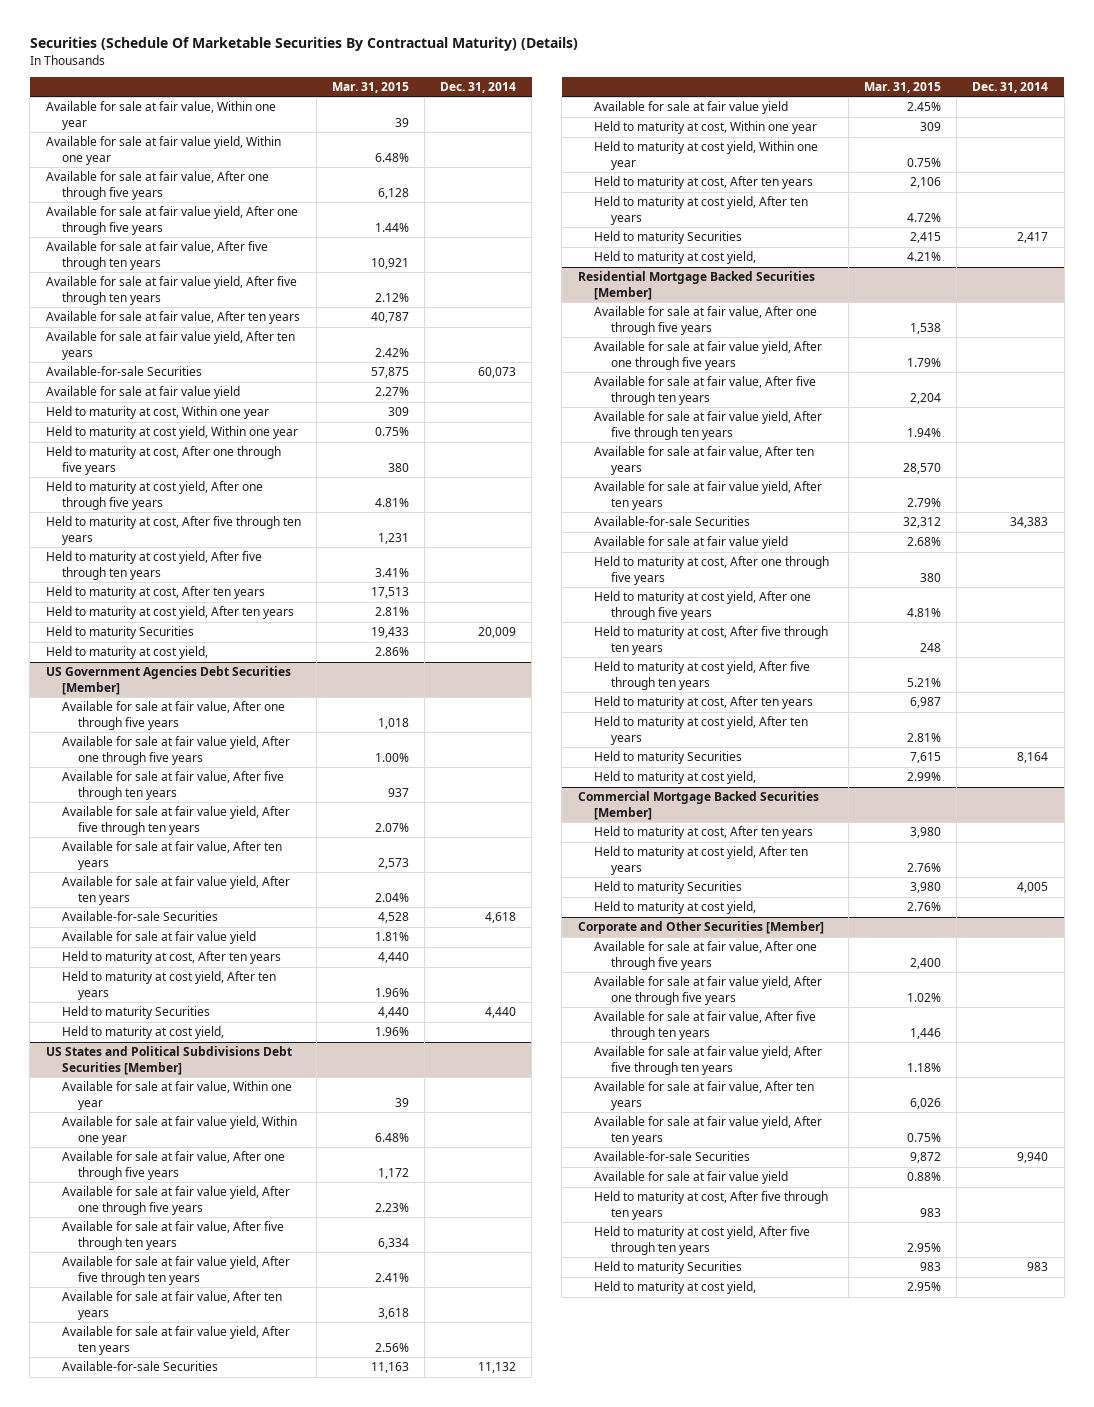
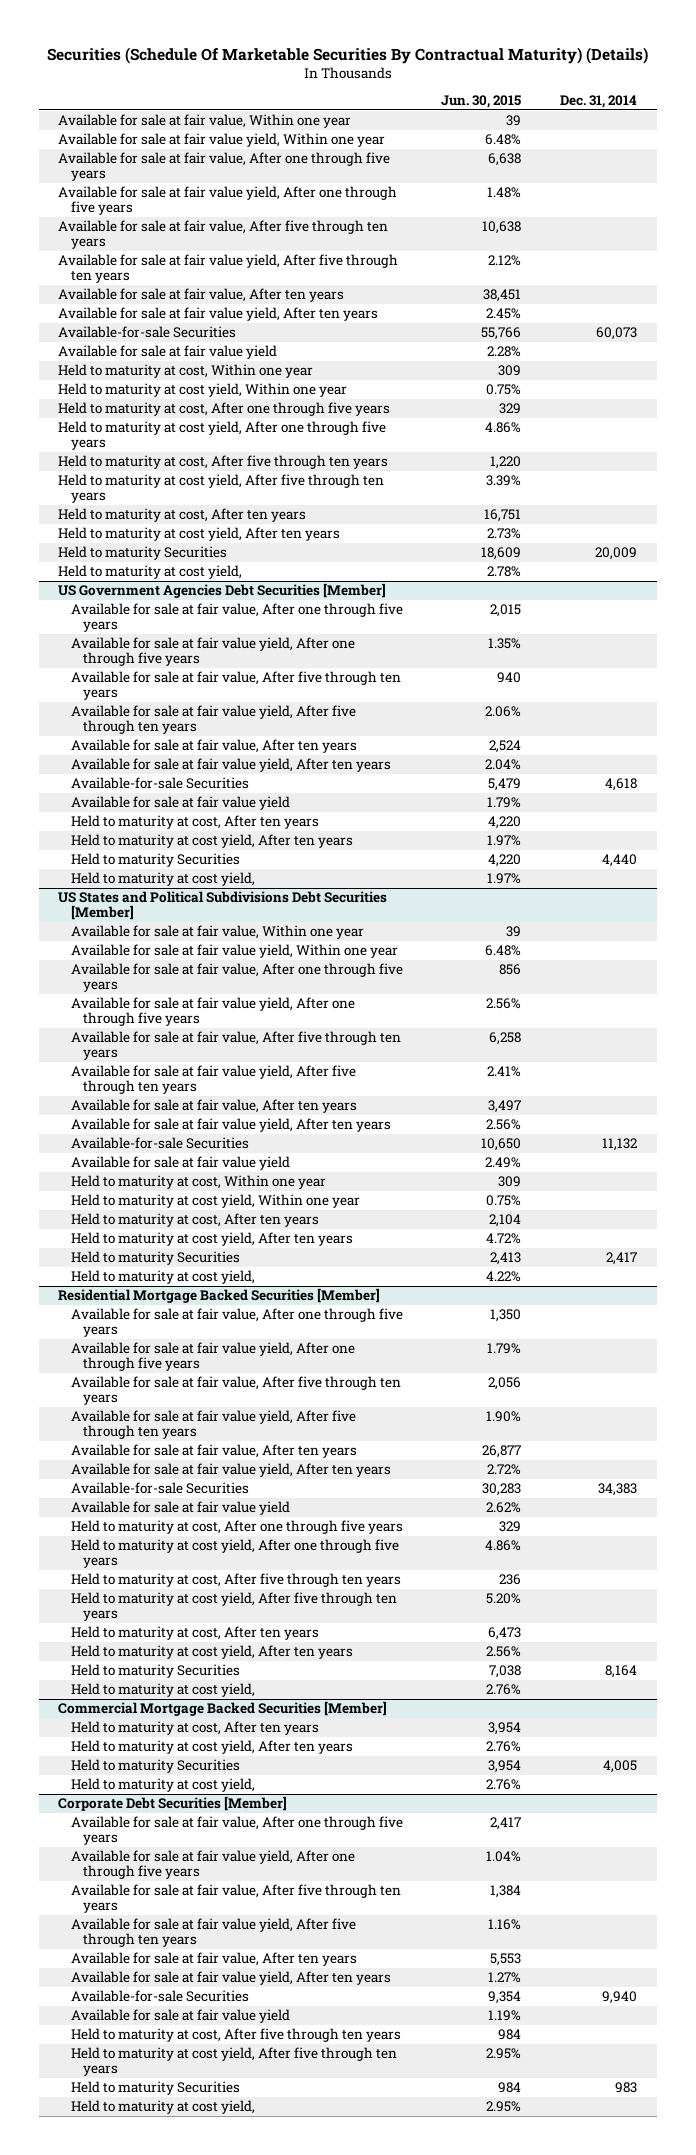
[331,81,409,93] Mar. 31, 2015 -> none
none -> [441,95,522,109] Jun. 30, 2015
[577,921,824,935] Corporate and Other Securities [Member] -> [58,1796,288,1812] Corporate Debt Securities [Member]

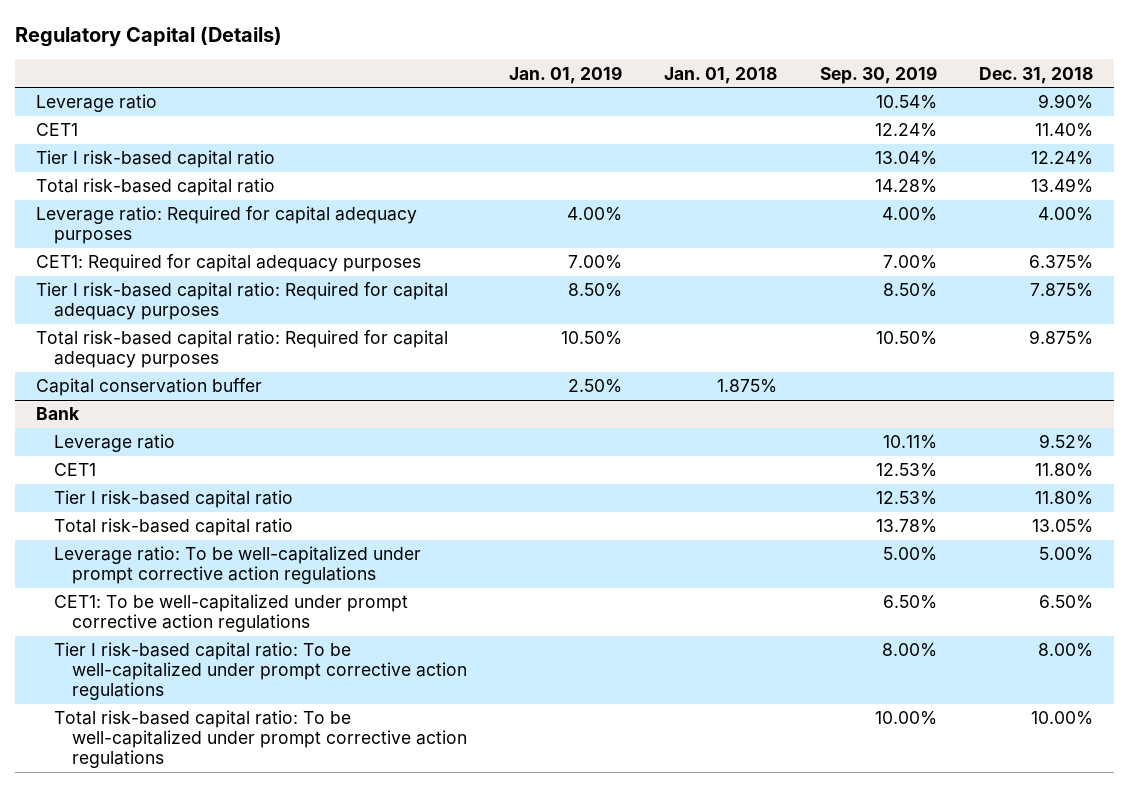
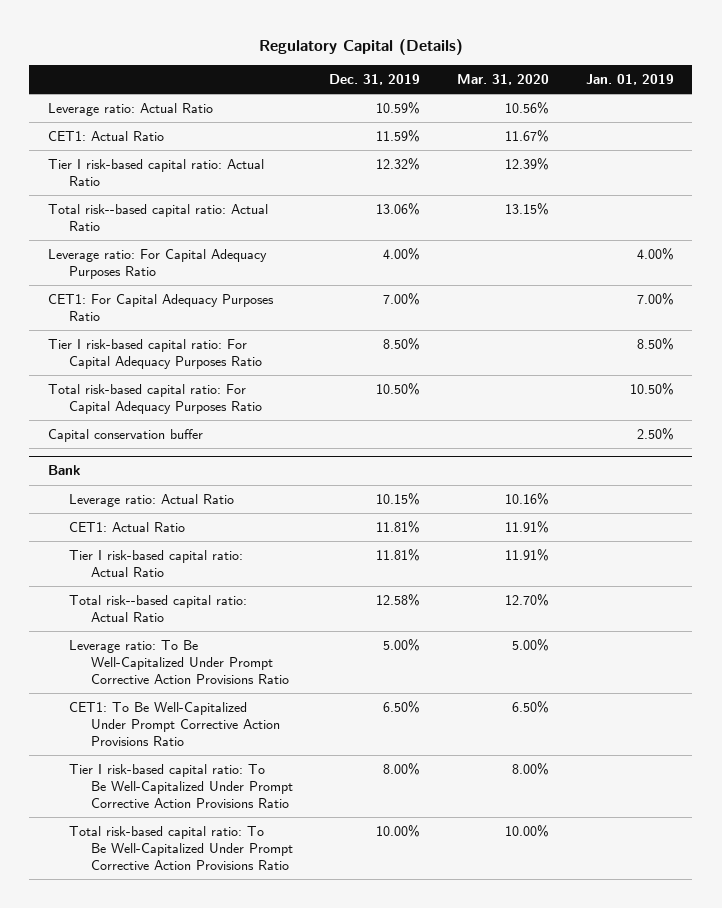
[664,66,778,84] Jan. 01, 2018 -> none
[819,65,937,84] Sep. 30, 2019 -> none
[978,66,1093,84] Dec. 31, 2018 -> none
none -> [329,74,421,86] Dec. 31, 2019
none -> [457,74,550,86] Mar. 31, 2020
[36,94,158,113] Leverage ratio -> [47,102,213,116] Leverage ratio: Actual Ratio
[36,123,79,137] CET1 -> [47,130,164,141] CET1: Actual Ratio
[36,150,276,169] Tier I risk-based capital ratio -> [47,158,264,187] Tier I risk-based capital ratio: Actual Ratio
[36,178,276,197] Total risk-based capital ratio -> [47,203,268,232] Total risk--based capital ratio: Actual Ratio
[36,206,418,245] Leverage ratio: Required for capital adequacy purposes -> [47,248,267,280] Leverage ratio: For Capital Adequacy Purposes Ratio
[36,254,422,273] CET1: Required for capital adequacy purposes -> [47,293,274,322] CET1: For Capital Adequacy Purposes Ratio
[36,282,449,321] Tier I risk-based capital ratio: Required for capital adequacy purposes -> [47,338,263,370] Tier I risk-based capital ratio: For Capital Adequacy Purposes Ratio
[36,330,449,369] Total risk-based capital ratio: Required for capital adequacy purposes -> [47,383,263,415] Total risk-based capital ratio: For Capital Adequacy Purposes Ratio
[54,434,176,453] Leverage ratio -> [69,493,235,507] Leverage ratio: Actual Ratio
[54,463,97,477] CET1 -> [69,521,186,532] CET1: Actual Ratio
[54,490,294,509] Tier I risk-based capital ratio -> [69,549,244,578] Tier I risk-based capital ratio: Actual Ratio
[54,518,294,537] Total risk-based capital ratio -> [69,594,248,623] Total risk--based capital ratio: Actual Ratio
[54,546,422,585] Leverage ratio: To be well-capitalized under prompt corrective action regulations -> [69,639,289,685] Leverage ratio: To Be Well-Capitalized Under Prompt Corrective Action Provisions Ratio
[54,594,409,633] CET1: To be well-capitalized under prompt corrective action regulations -> [69,701,280,747] CET1: To Be Well-Capitalized Under Prompt Corrective Action Provisions Ratio
[54,642,467,701] Tier I risk-based capital ratio: To be well-capitalized under prompt corrective action regulations -> [69,763,293,809] Tier I risk-based capital ratio: To Be Well-Capitalized Under Prompt Corrective Action Provisions Ratio
[54,710,467,769] Total risk-based capital ratio: To be well-capitalized under prompt corrective action regulations -> [69,825,293,871] Total risk-based capital ratio: To Be Well-Capitalized Under Prompt Corrective Action Provisions Ratio

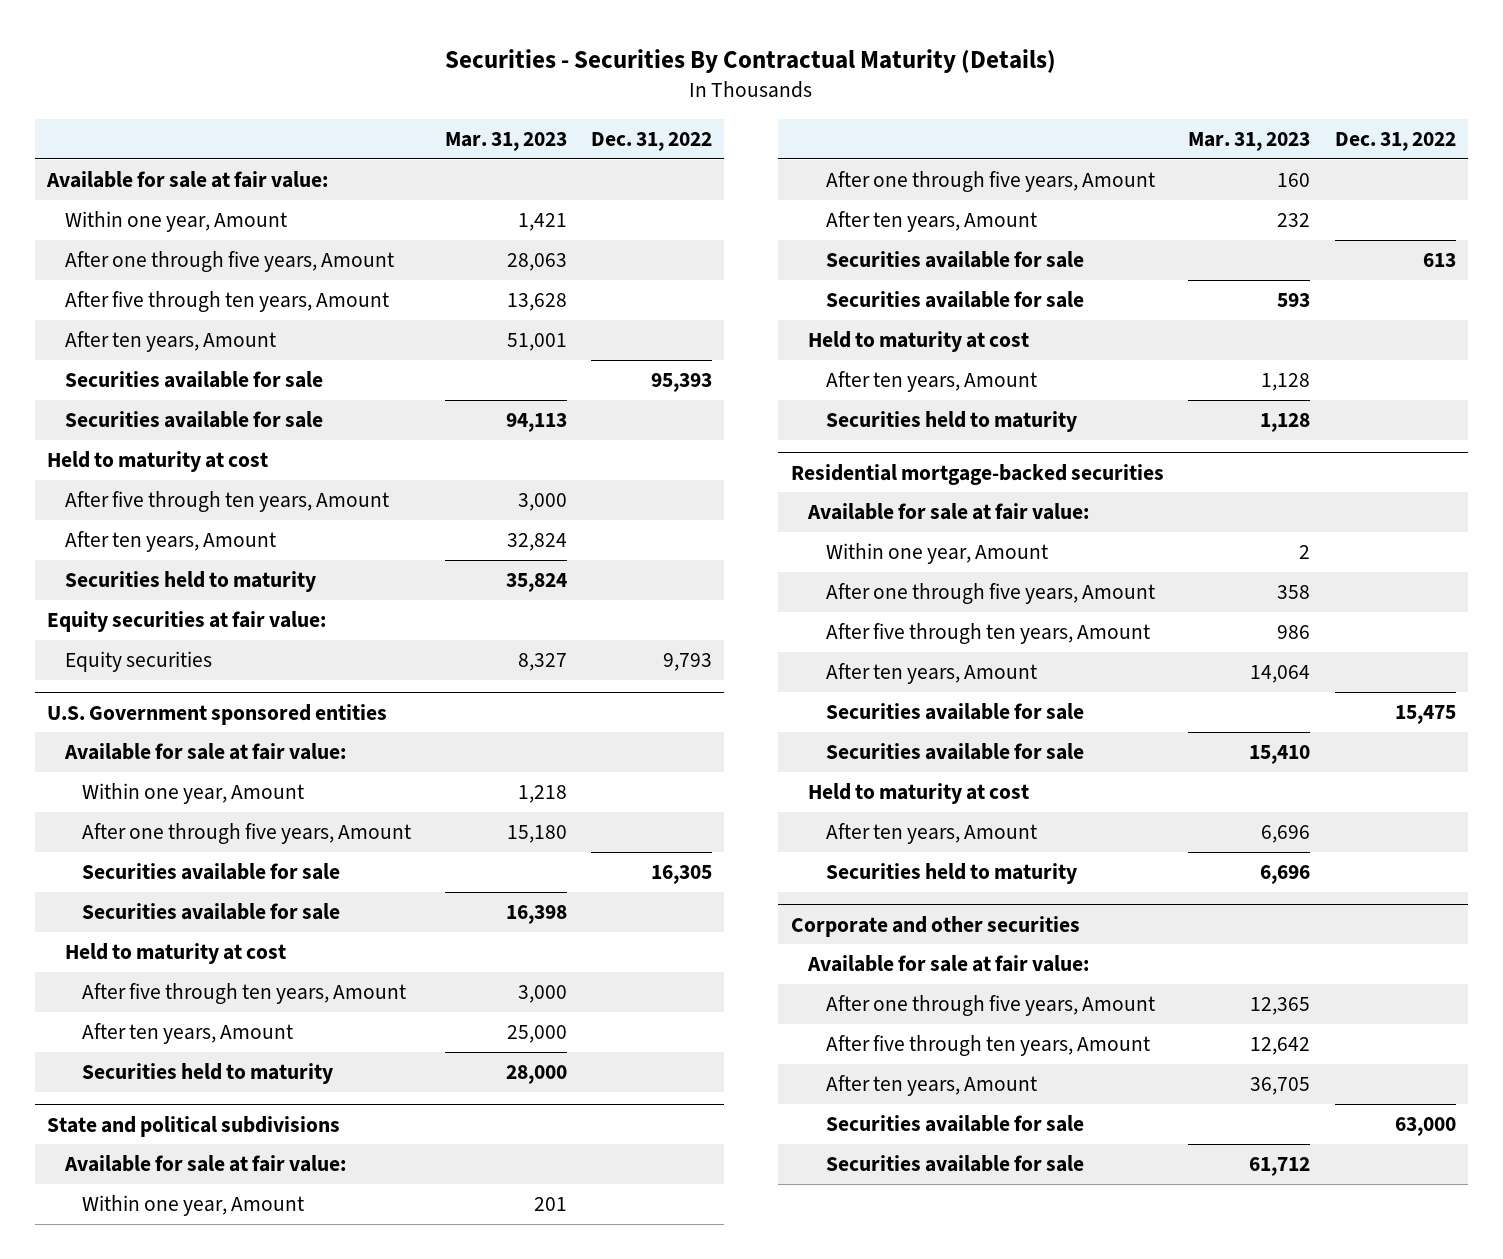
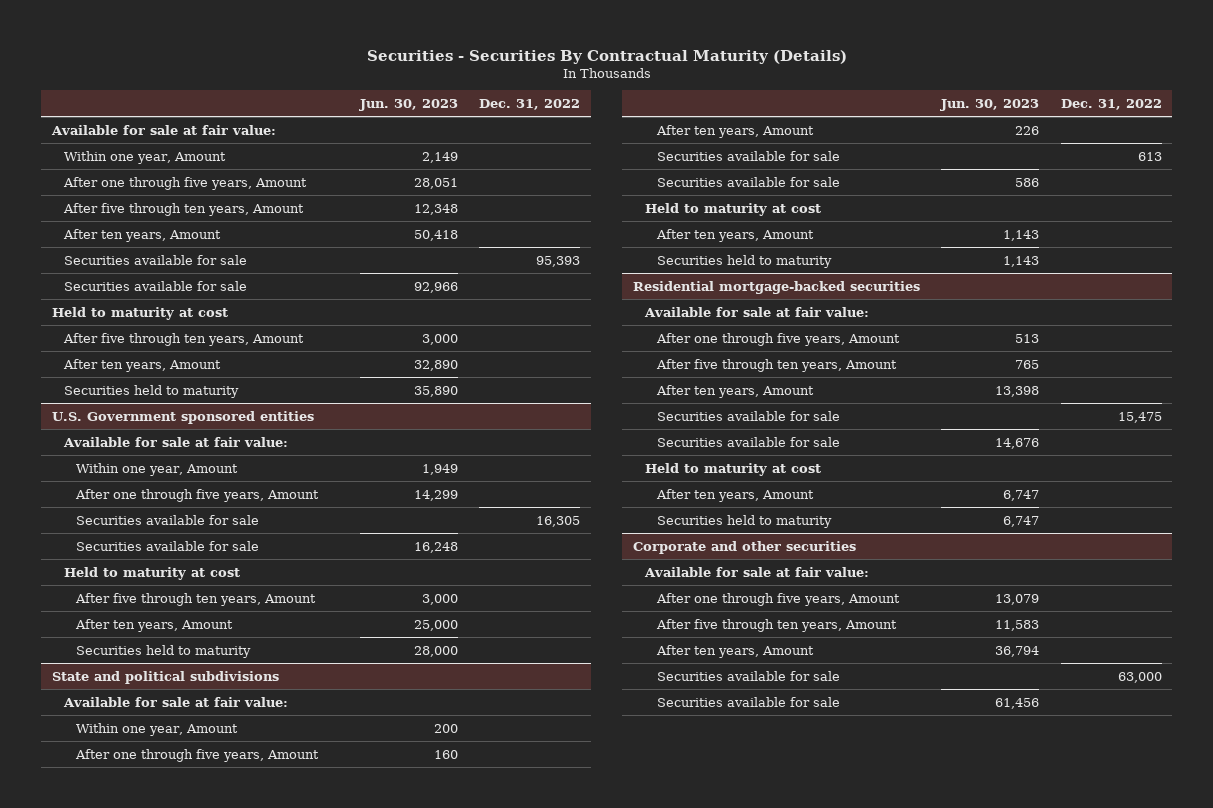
[444,131,567,151] Mar. 31, 2023 -> none
none -> [359,98,459,111] Jun. 30, 2023
[46,611,326,633] Equity securities at fair value: -> none
[64,651,212,673] Equity securities -> none
[826,543,1049,565] Within one year, Amount -> none

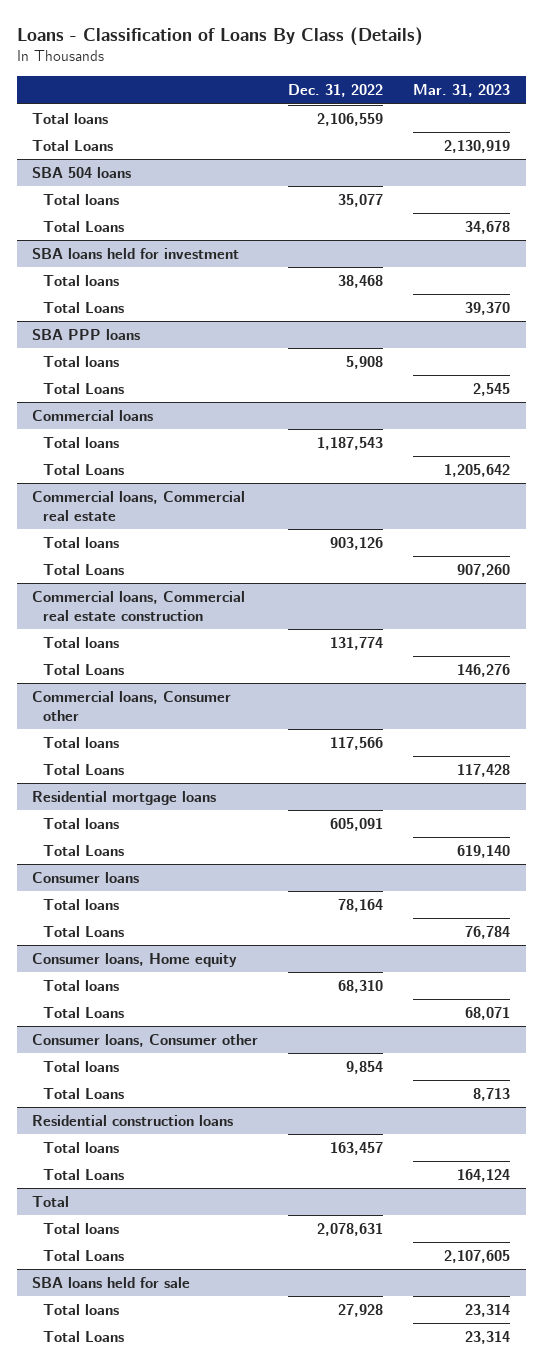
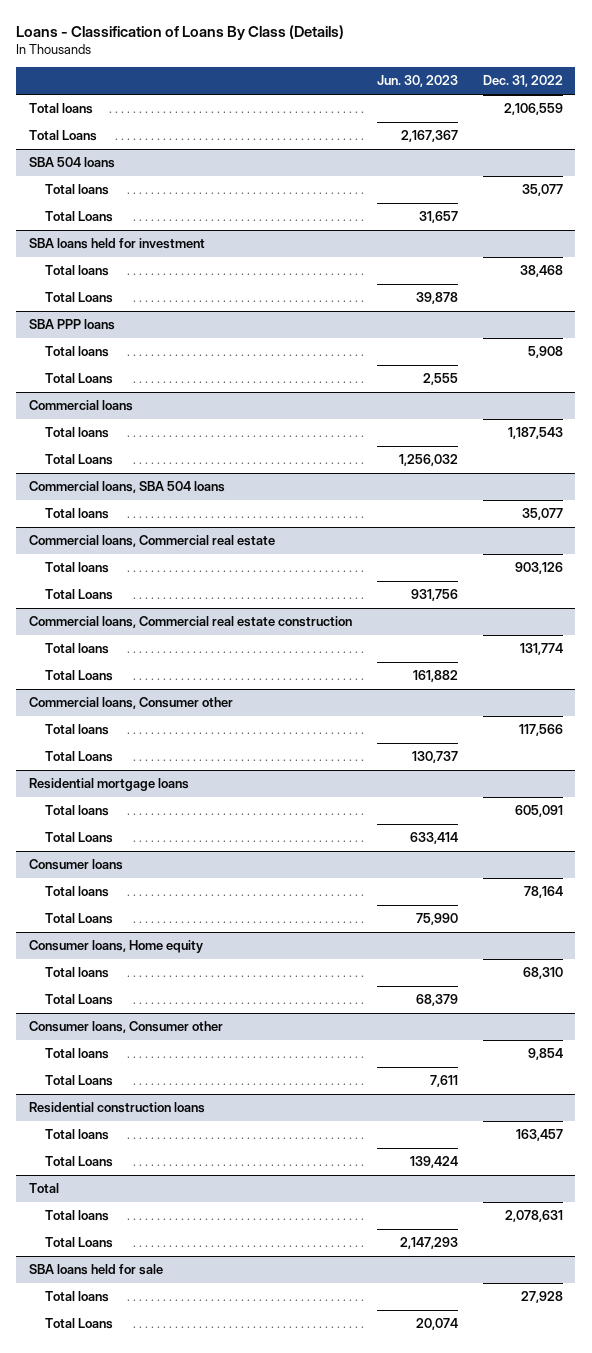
[413,84,511,98] Mar. 31, 2023 -> none
none -> [376,75,458,88] Jun. 30, 2023
none -> [28,481,225,494] Commercial loans, SBA 504 loans
none -> [45,508,110,520] Total loans

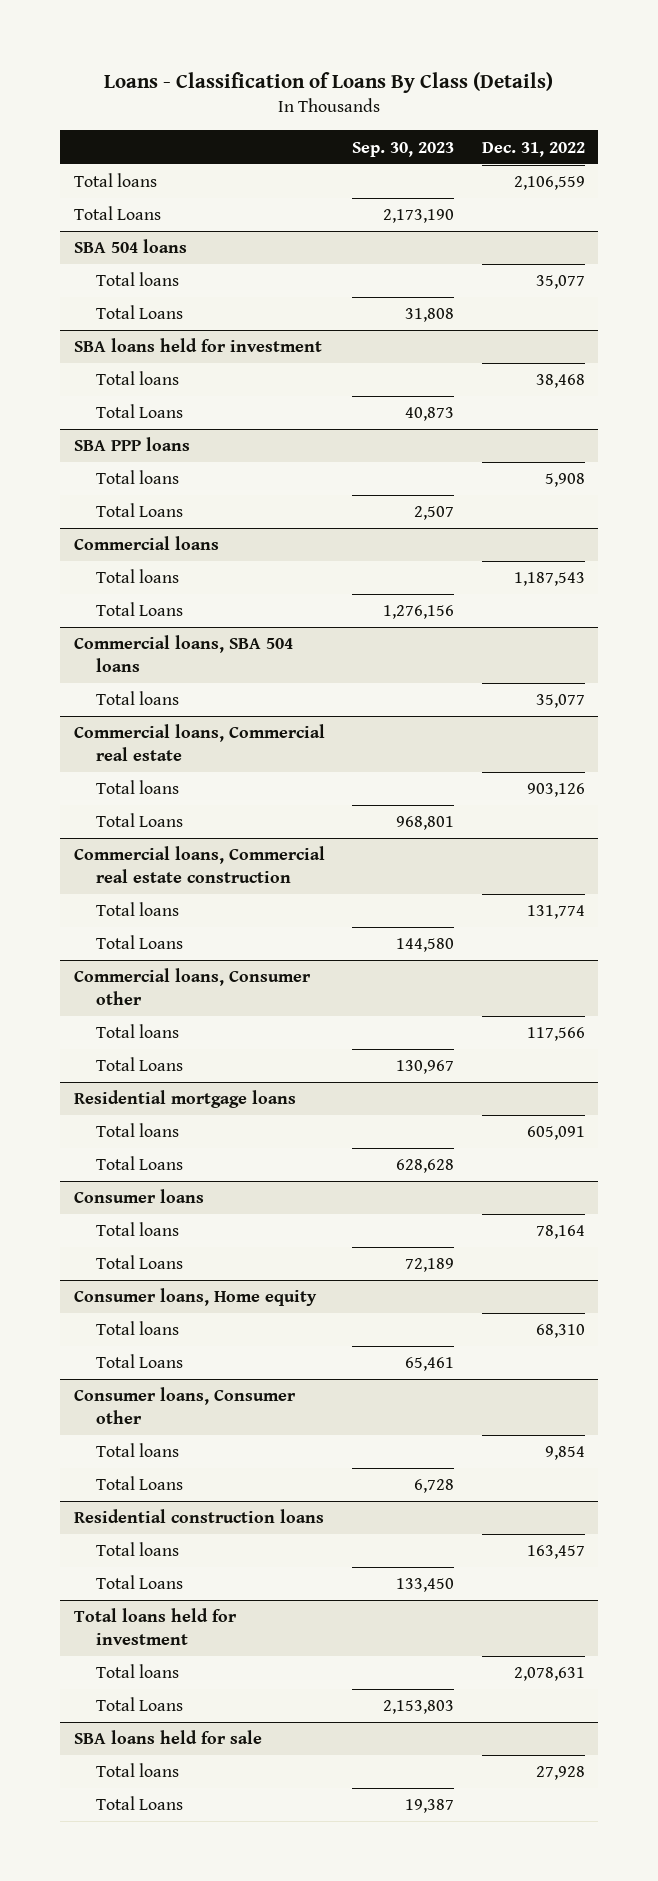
[376,75,458,88] Jun. 30, 2023 -> none
none -> [352,141,455,157] Sep. 30, 2023
[28,1183,59,1194] Total -> [73,1608,237,1646] Total loans held for investment

